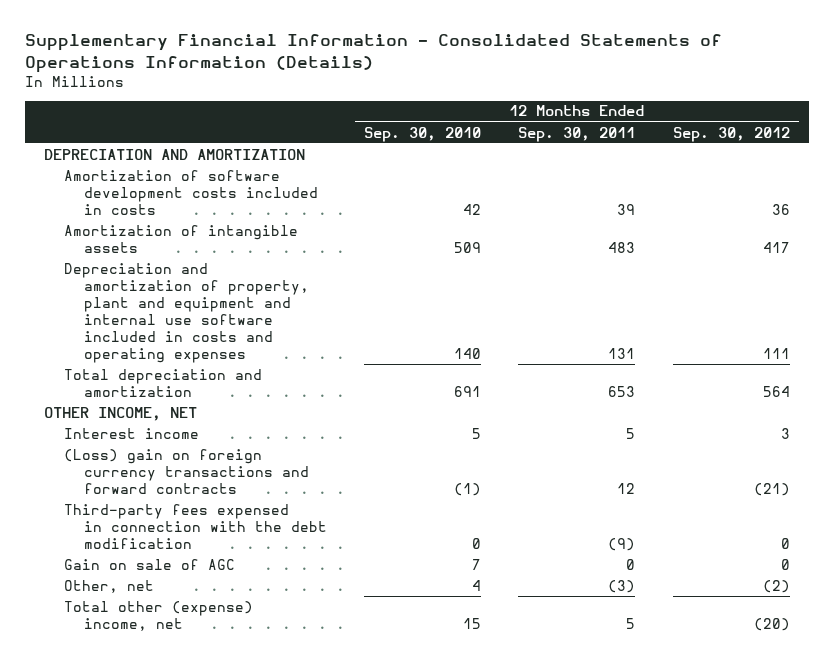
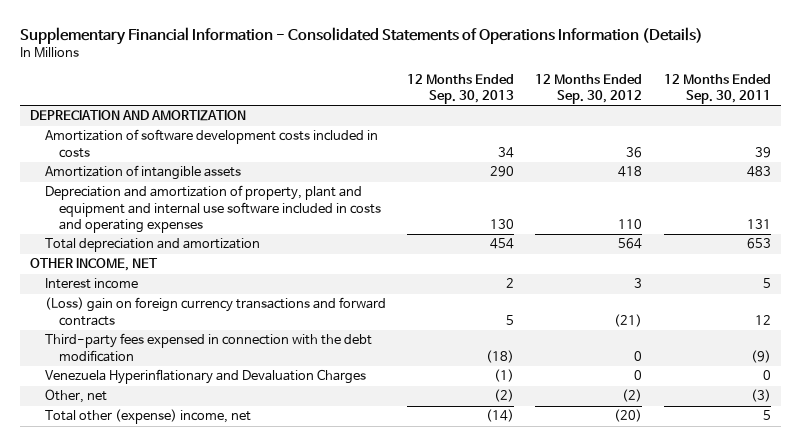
[363,126,481,142] Sep. 30, 2010 -> none
none -> [406,73,514,105] 12 Months Ended Sep. 30, 2013
[762,241,790,253] 417 -> [618,166,643,178] 418
[762,347,790,359] 111 -> [618,219,643,230] 110
[63,558,235,570] Gain on sale of AGC -> none
none -> [44,369,366,385] Venezuela Hyperinflationary and Devaluation Charges

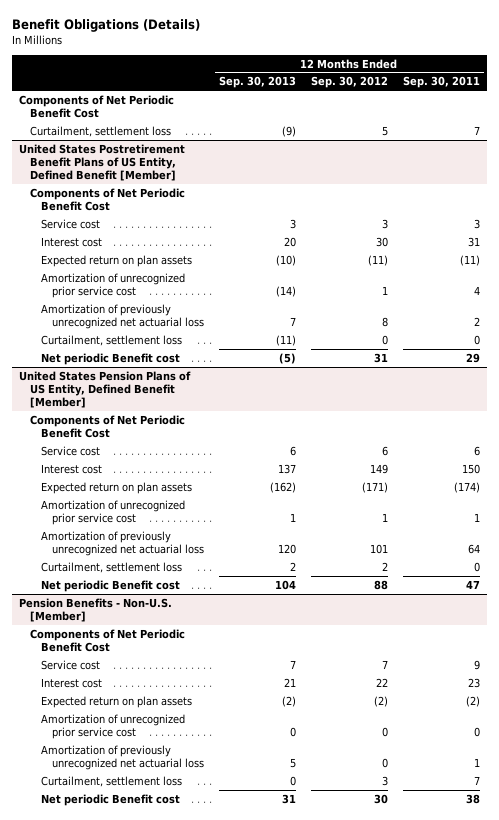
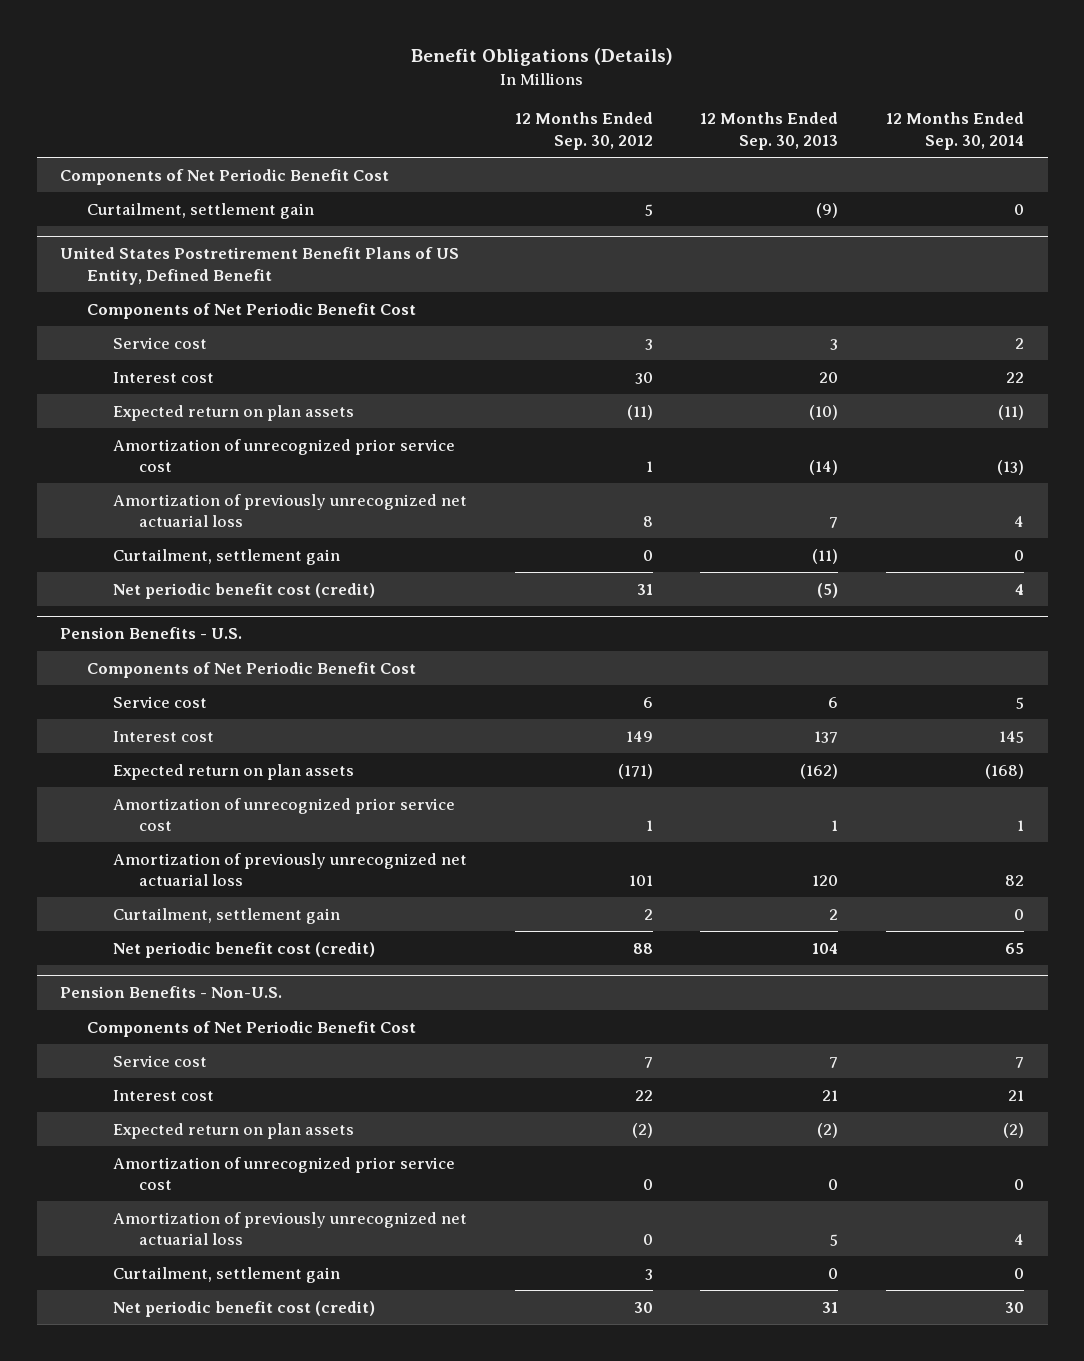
[402,76,480,89] Sep. 30, 2011 -> none
none -> [886,112,1025,150] 12 Months Ended Sep. 30, 2014
[30,125,172,137] Curtailment, settlement loss -> [86,202,314,219] Curtailment, settlement gain
[19,143,186,182] United States Postretirement Benefit Plans of US Entity, Defined Benefit [Member] -> [60,247,460,286] United States Postretirement Benefit Plans of US Entity, Defined Benefit
[19,370,192,409] United States Pension Plans of US Entity, Defined Benefit [Member] -> none
[41,334,183,346] Curtailment, settlement loss -> [112,548,340,565] Curtailment, settlement gain
[41,352,181,365] Net periodic Benefit cost -> [112,582,375,599] Net periodic benefit cost (credit)
none -> [60,627,243,640] Pension Benefits - U.S.
[41,561,183,573] Curtailment, settlement loss -> [112,907,340,924] Curtailment, settlement gain
[41,579,181,592] Net periodic Benefit cost -> [112,941,375,958] Net periodic benefit cost (credit)
[19,597,173,623] Pension Benefits - Non-U.S. [Member] -> [60,986,283,999] Pension Benefits - Non-U.S.
[41,775,183,787] Curtailment, settlement loss -> [112,1266,340,1283] Curtailment, settlement gain
[41,793,181,806] Net periodic Benefit cost -> [112,1300,375,1317] Net periodic benefit cost (credit)

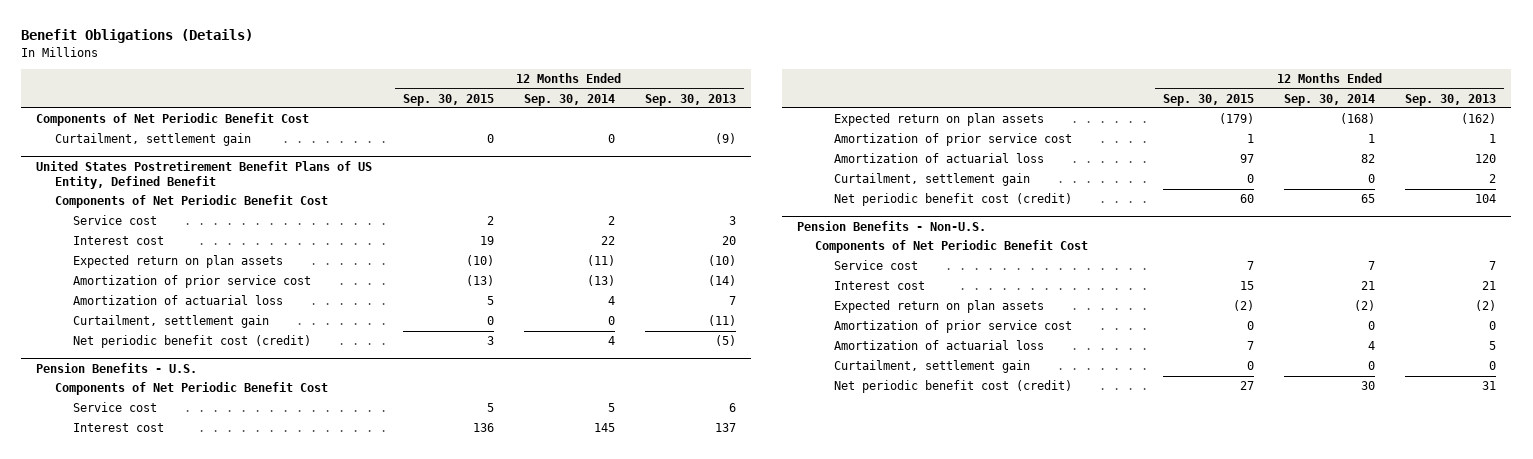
[514,112,653,150] 12 Months Ended Sep. 30, 2012 -> none
none -> [402,93,494,106] Sep. 30, 2015
[112,438,455,473] Amortization of unrecognized prior service cost -> [73,275,312,289] Amortization of prior service cost
[112,493,467,528] Amortization of previously unrecognized net actuarial loss -> [73,295,284,306] Amortization of actuarial loss
[112,797,455,832] Amortization of unrecognized prior service cost -> [833,133,1072,147] Amortization of prior service cost
[112,852,467,887] Amortization of previously unrecognized net actuarial loss -> [833,153,1044,164] Amortization of actuarial loss
[112,1156,455,1191] Amortization of unrecognized prior service cost -> [833,320,1072,334] Amortization of prior service cost
[112,1211,467,1246] Amortization of previously unrecognized net actuarial loss -> [833,340,1044,351] Amortization of actuarial loss

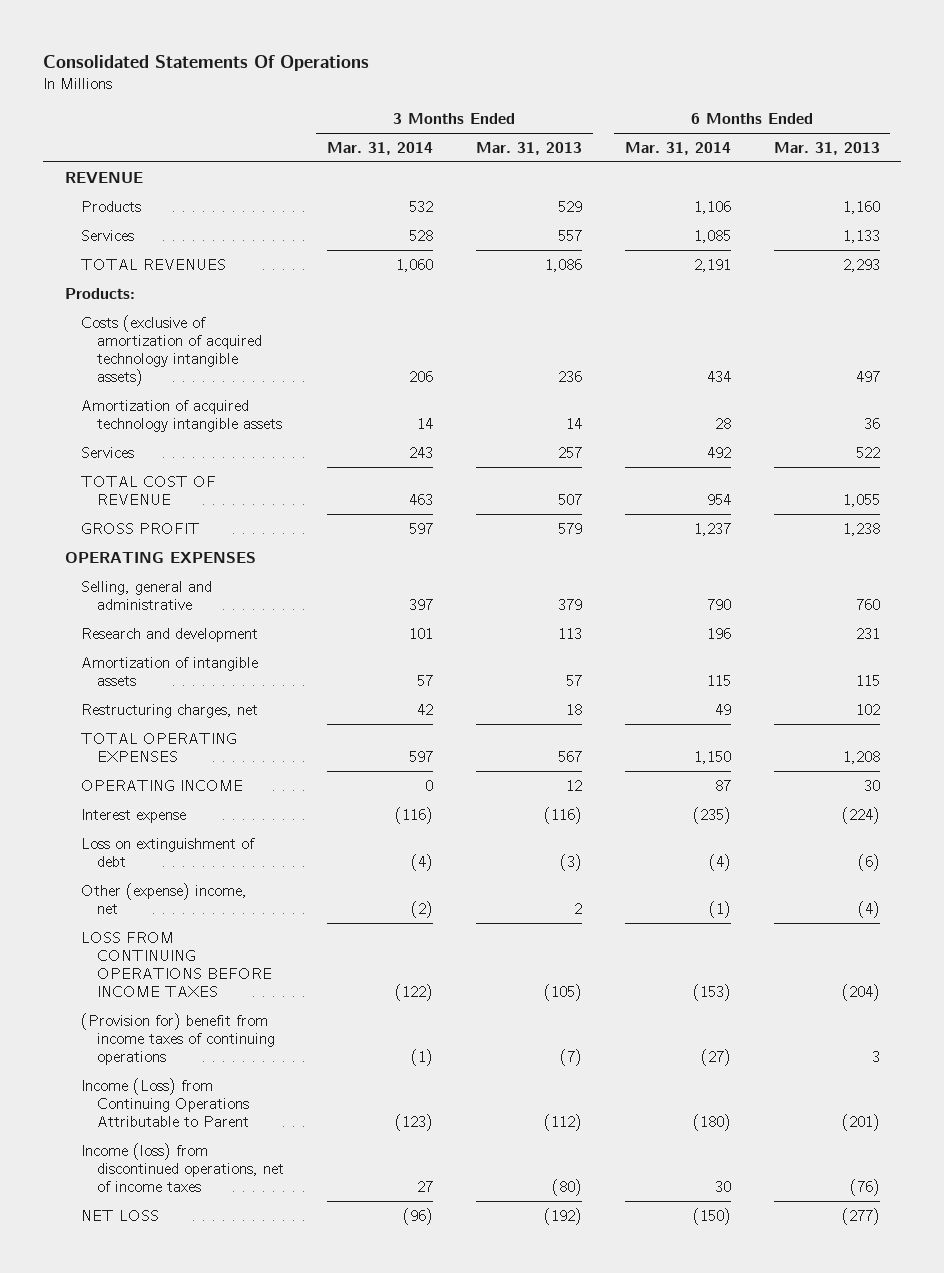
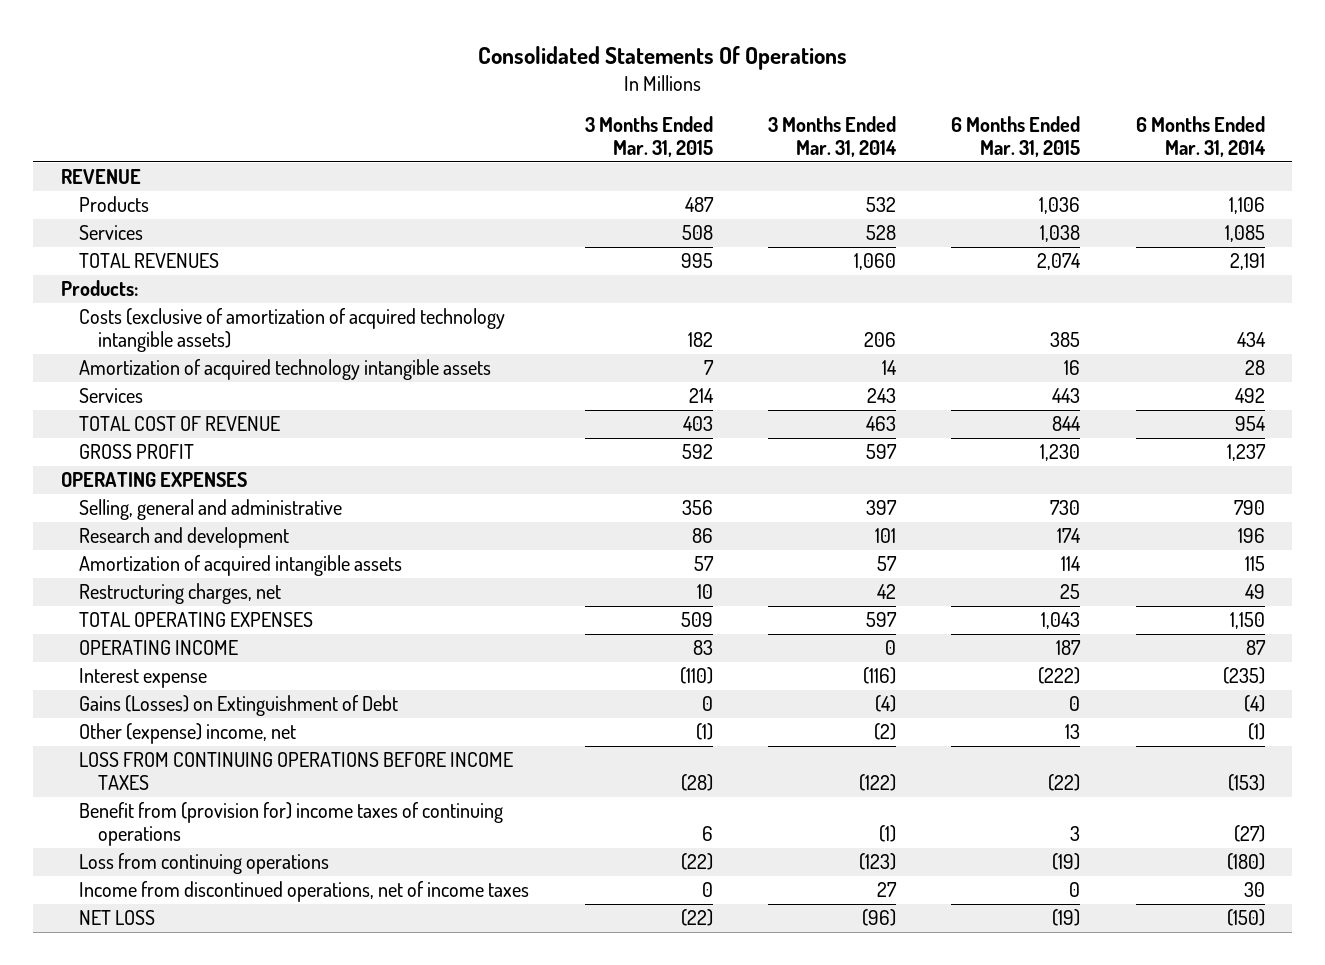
[475,141,582,155] Mar. 31, 2013 -> none
[773,141,880,155] Mar. 31, 2013 -> none
none -> [584,116,713,158] 3 Months Ended Mar. 31, 2015
none -> [951,116,1081,158] 6 Months Ended Mar. 31, 2015
[80,656,258,686] Amortization of intangible assets -> [79,555,403,577] Amortization of acquired intangible assets
[80,837,255,867] Loss on extinguishment of debt -> [79,695,399,717] Gains (Losses) on Extinguishment of Debt
[80,1012,276,1066] (Provision for) benefit from income taxes of continuing operations -> [79,802,504,847] Benefit from (provision for) income taxes of continuing operations
[80,1077,250,1128] Income (Loss) from Continuing Operations Attributable to Parent -> [79,853,330,875] Loss from continuing operations
[80,1142,285,1193] Income (loss) from discontinued operations, net of income taxes -> [79,881,530,903] Income from discontinued operations, net of income taxes

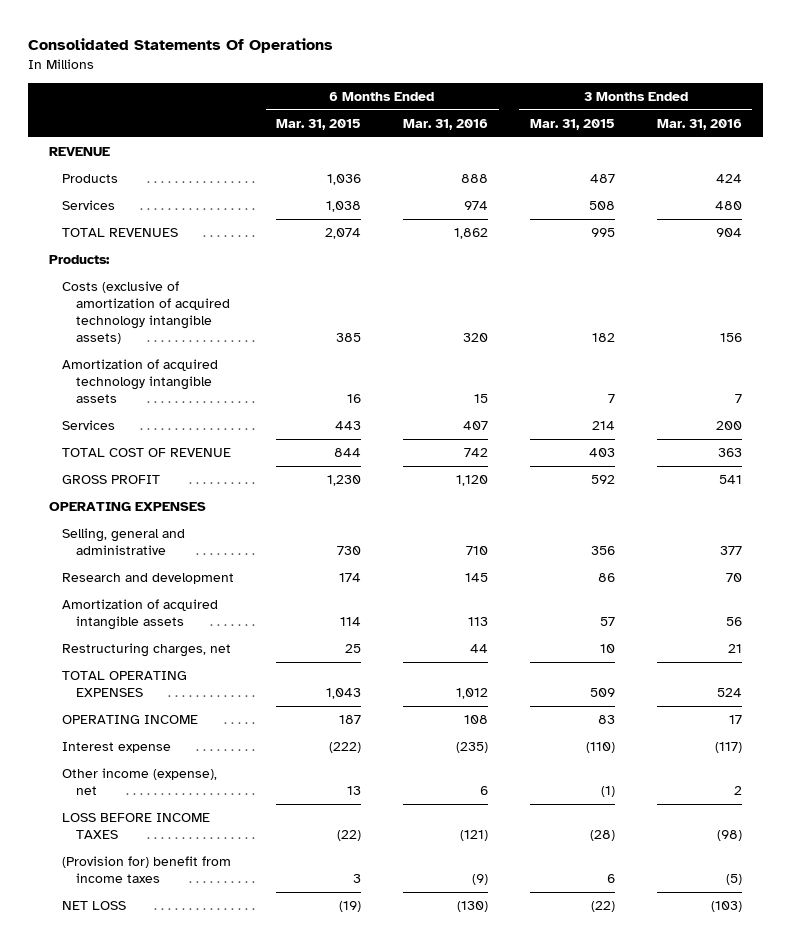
[768,116,898,158] 3 Months Ended Mar. 31, 2014 -> none
[1135,116,1266,158] 6 Months Ended Mar. 31, 2014 -> none
none -> [403,118,489,130] Mar. 31, 2016
none -> [656,118,742,130] Mar. 31, 2016
[79,695,399,717] Gains (Losses) on Extinguishment of Debt -> none
[79,853,330,875] Loss from continuing operations -> none
[79,881,530,903] Income from discontinued operations, net of income taxes -> none
[79,723,297,745] Other (expense) income, net -> [62,768,218,796] Other income (expense), net
[79,752,514,791] LOSS FROM CONTINUING OPERATIONS BEFORE INCOME TAXES -> [62,813,211,840] LOSS BEFORE INCOME TAXES
[79,802,504,847] Benefit from (provision for) income taxes of continuing operations -> [62,856,232,884] (Provision for) benefit from income taxes

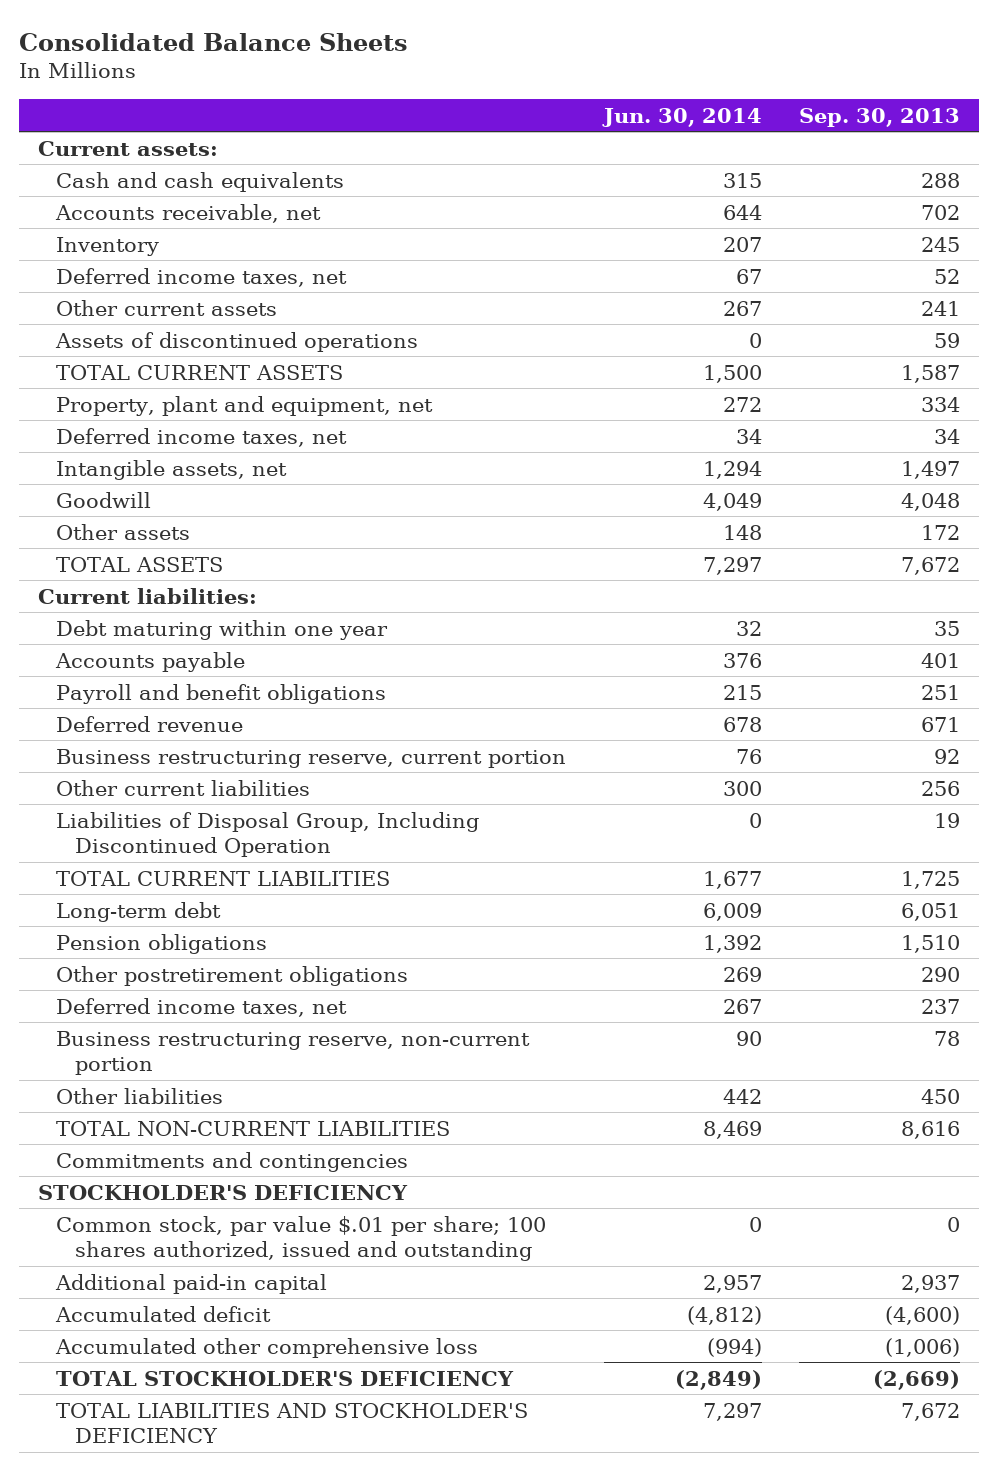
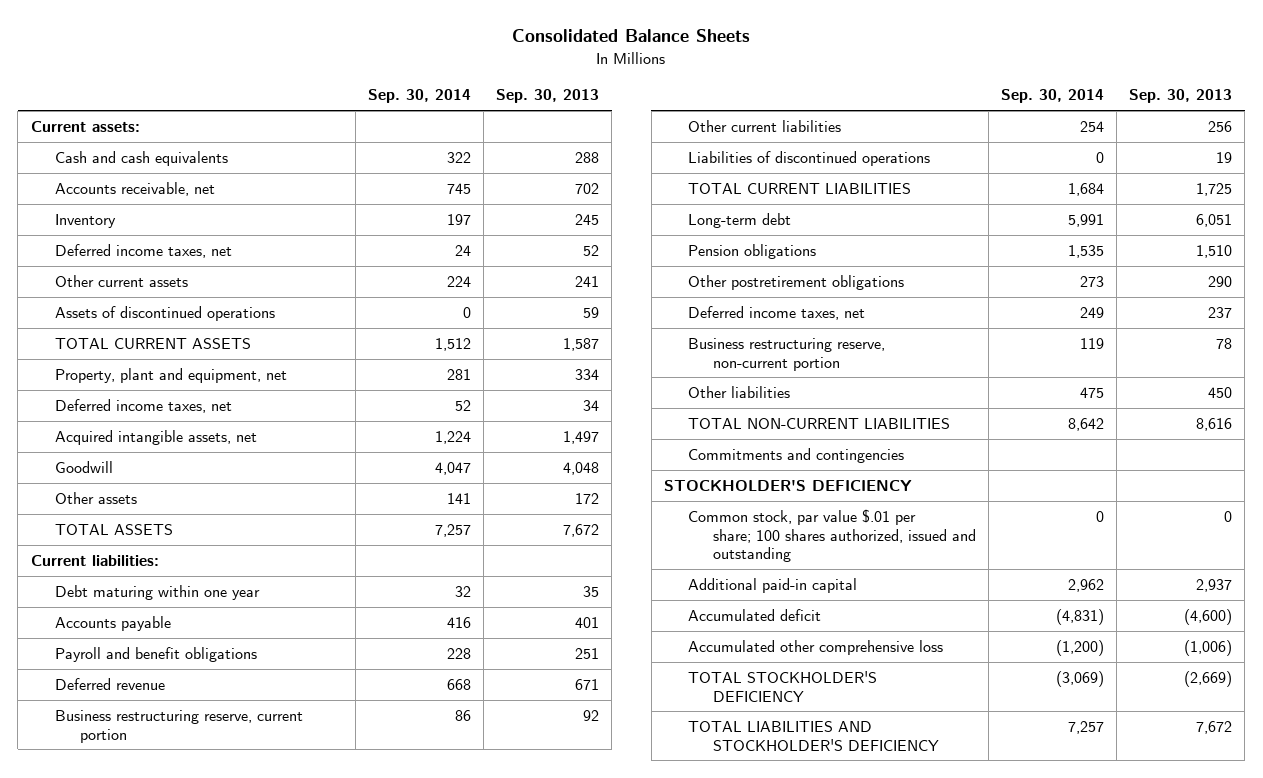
[601,107,762,127] Jun. 30, 2014 -> none
none -> [368,89,472,104] Sep. 30, 2014
[56,459,288,480] Intangible assets, net -> [55,429,258,445] Acquired intangible assets, net
[56,811,480,857] Liabilities of Disposal Group, Including Discontinued Operation -> [688,150,931,166] Liabilities of discontinued operations

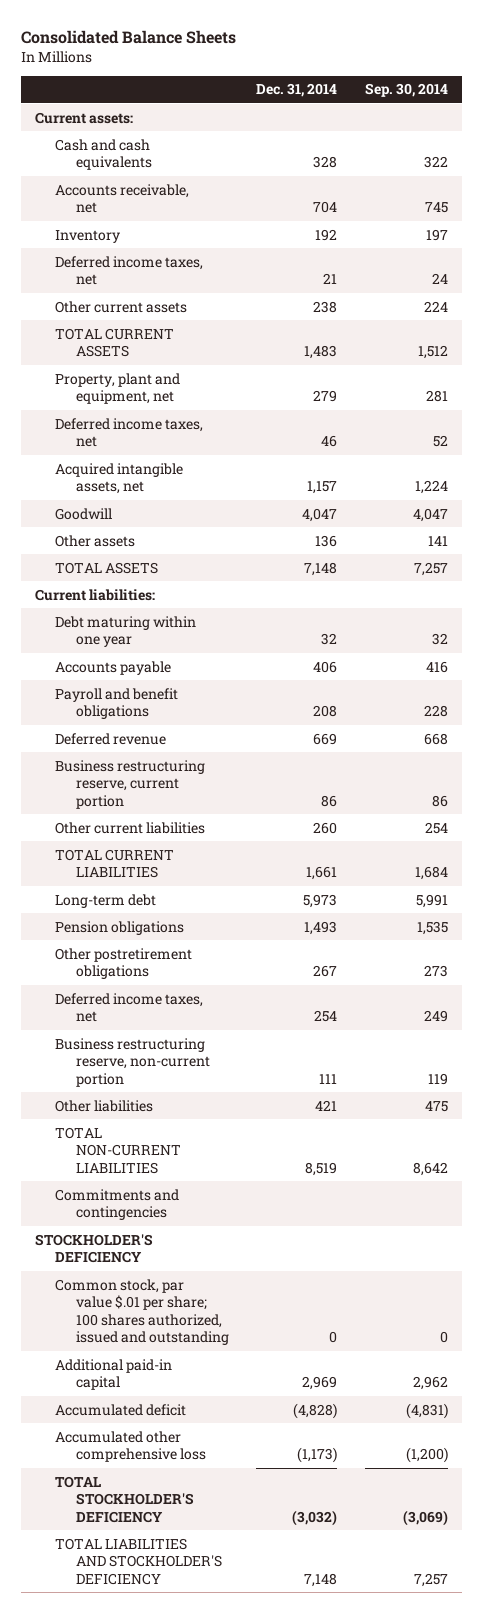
[496,89,600,104] Sep. 30, 2013 -> none
none -> [256,83,338,98] Dec. 31, 2014
[55,305,276,321] Assets of discontinued operations -> none
[688,150,931,166] Liabilities of discontinued operations -> none

